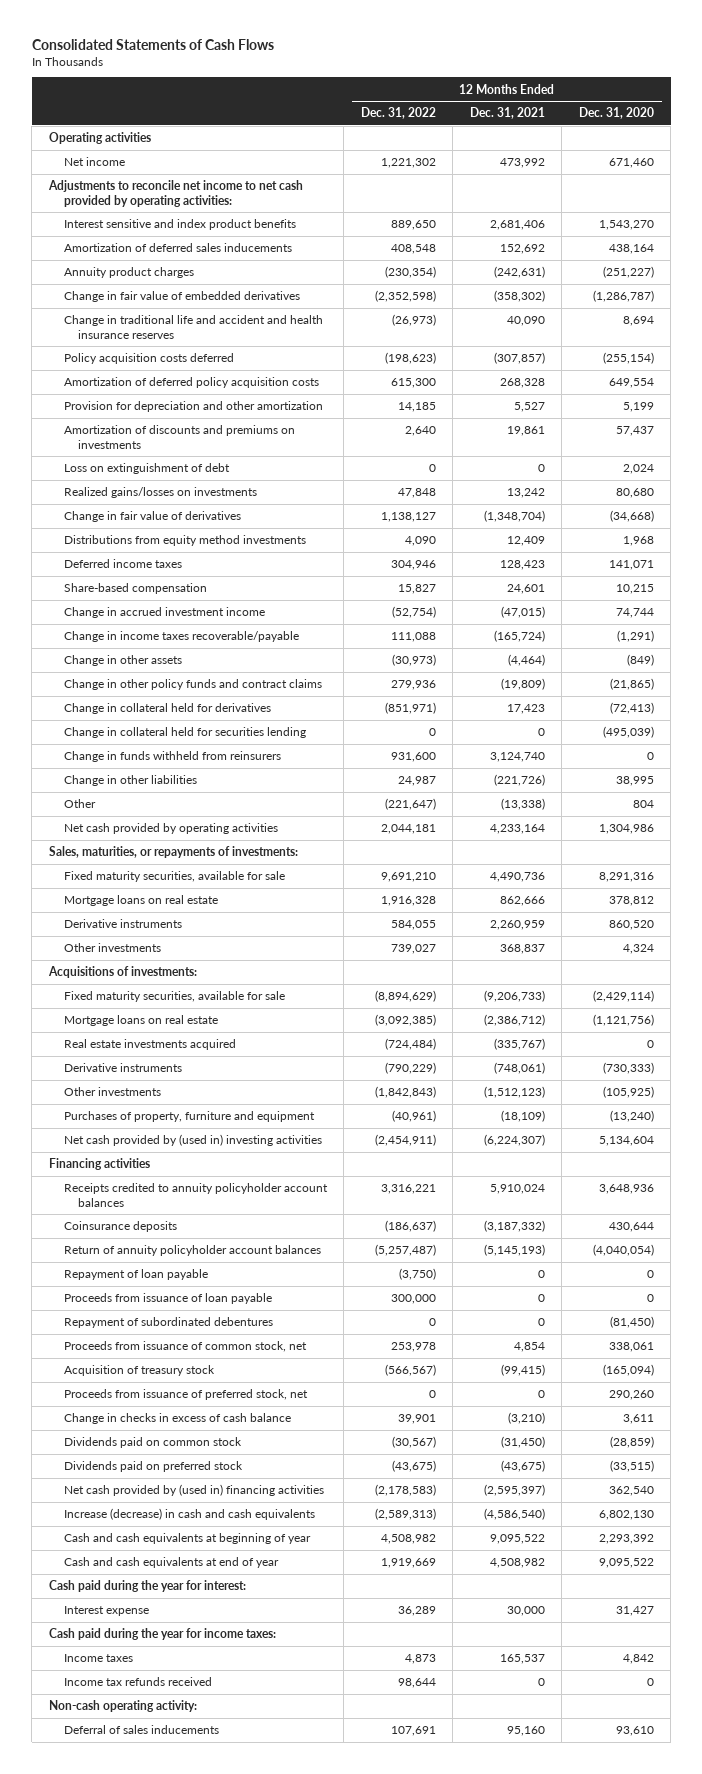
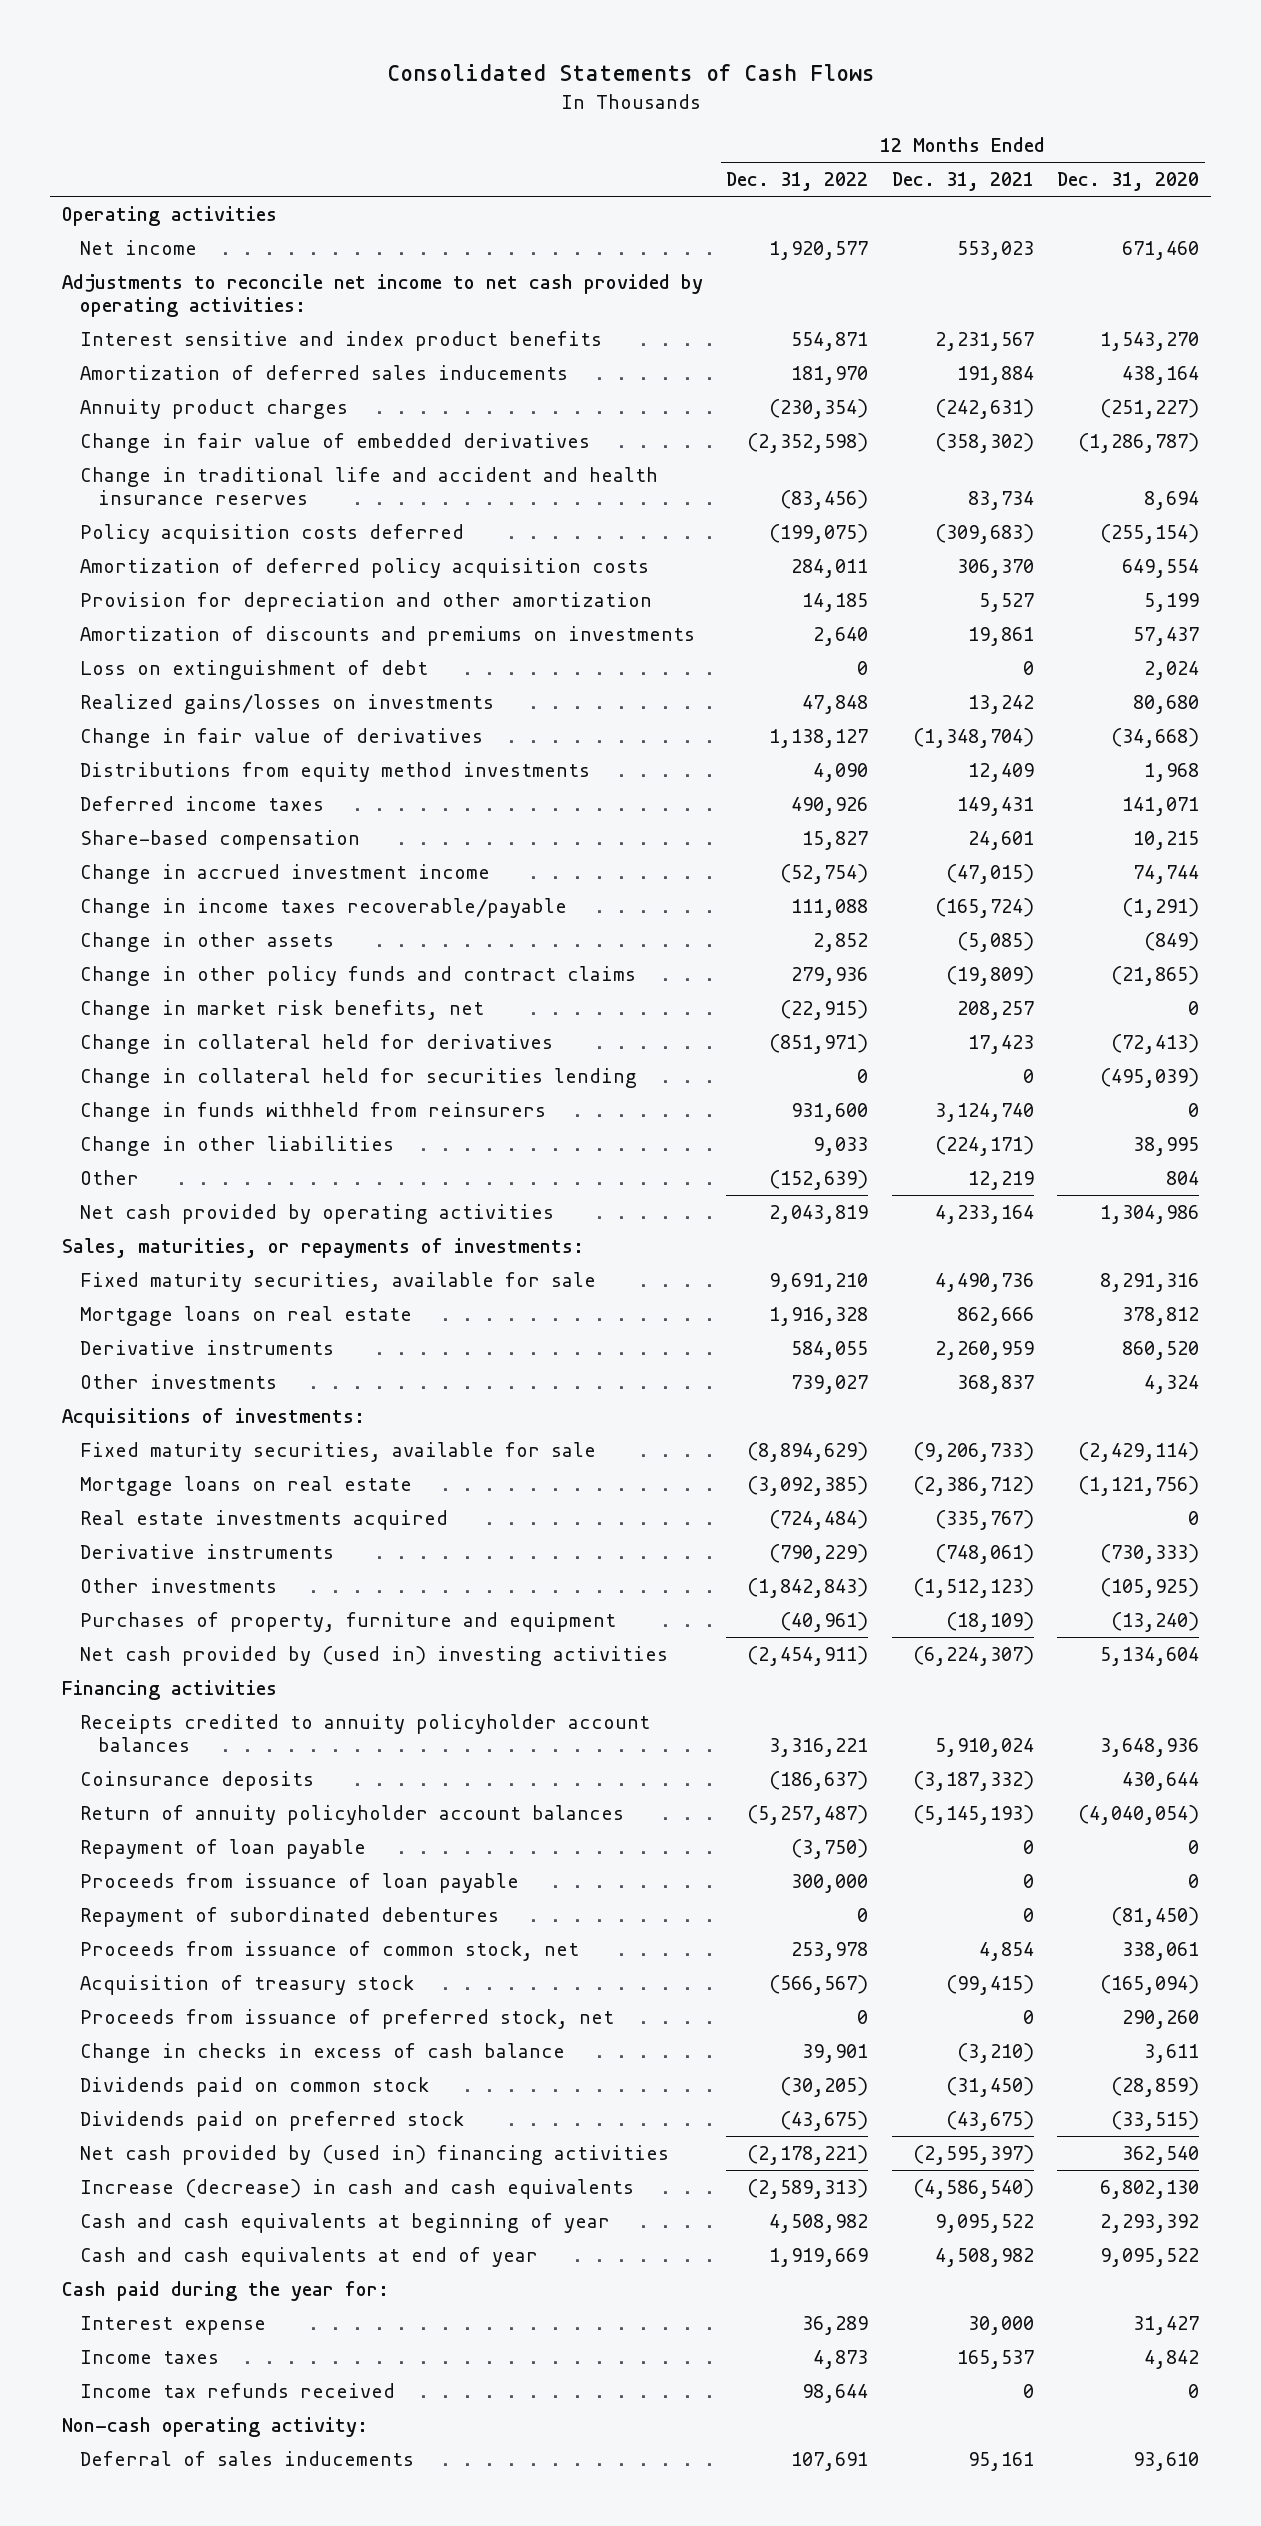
[380,158,436,169] 1,221,302 -> [769,240,869,260] 1,920,577
[499,158,545,169] 473,992 -> [956,240,1034,260] 553,023
[390,220,436,231] 889,650 -> [791,331,869,351] 554,871
[489,220,545,231] 2,681,406 -> [934,331,1034,351] 2,231,567
[390,244,436,255] 408,548 -> [791,365,869,385] 181,970
[499,244,545,255] 152,692 -> [956,365,1034,385] 191,884
[391,314,436,327] (26,973) -> [780,490,869,511] (83,456)
[506,316,545,327] 40,090 -> [967,491,1034,511] 83,734
[384,352,436,365] (198,623) -> [769,523,869,544] (199,075)
[493,352,545,365] (307,857) -> [934,523,1034,544] (309,683)
[390,378,436,389] 615,300 -> [791,558,869,578] 284,011
[499,378,545,389] 268,328 -> [956,558,1034,578] 306,370
[390,560,436,571] 304,946 -> [791,796,869,816] 490,926
[499,560,545,571] 128,423 -> [956,796,1034,816] 149,431
[391,654,436,667] (30,973) -> [813,932,869,952] 2,852
[507,654,545,667] (4,464) -> [956,931,1034,952] (5,085)
none -> [79,999,484,1020] Change in market risk benefits, net
[397,776,436,787] 24,987 -> [813,1136,869,1156] 9,033
[493,774,545,787] (221,726) -> [934,1135,1034,1156] (224,171)
[384,798,436,811] (221,647) -> [769,1169,869,1190] (152,639)
[500,798,545,811] (13,338) -> [967,1170,1034,1190] 12,219
[380,824,436,835] 2,044,181 -> [769,1204,869,1224] 2,043,819
[391,1436,436,1449] (30,567) -> [780,2076,869,2097] (30,205)
[374,1484,436,1497] (2,178,583) -> [747,2144,869,2165] (2,178,221)
[48,1580,246,1593] Cash paid during the year for interest: -> [61,2280,389,2301] Cash paid during the year for:
[48,1628,276,1641] Cash paid during the year for income taxes: -> none
[506,1726,545,1737] 95,160 -> [967,2451,1034,2471] 95,161

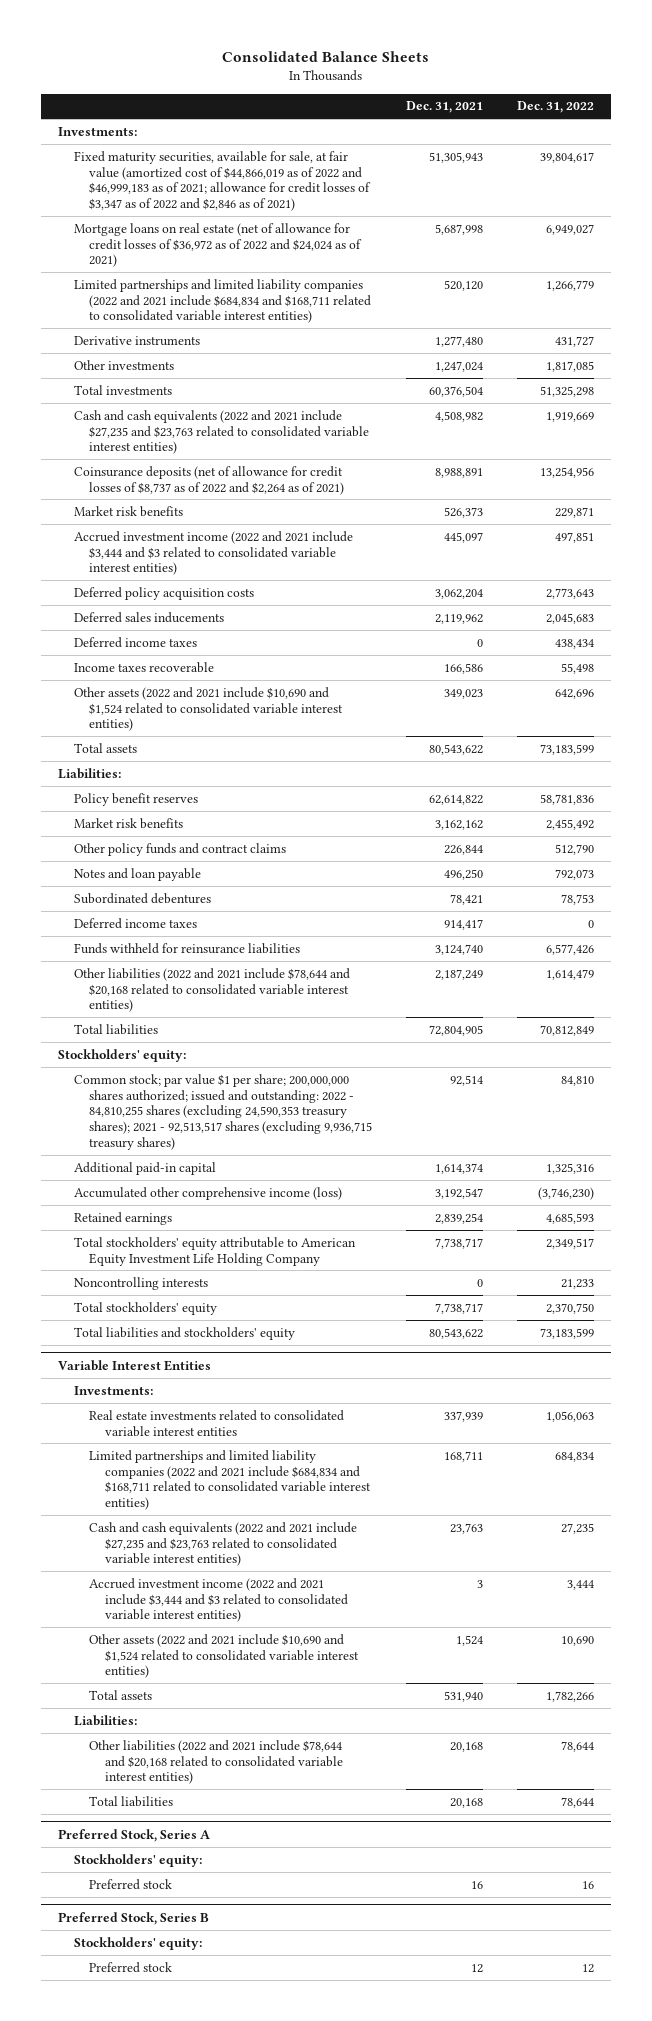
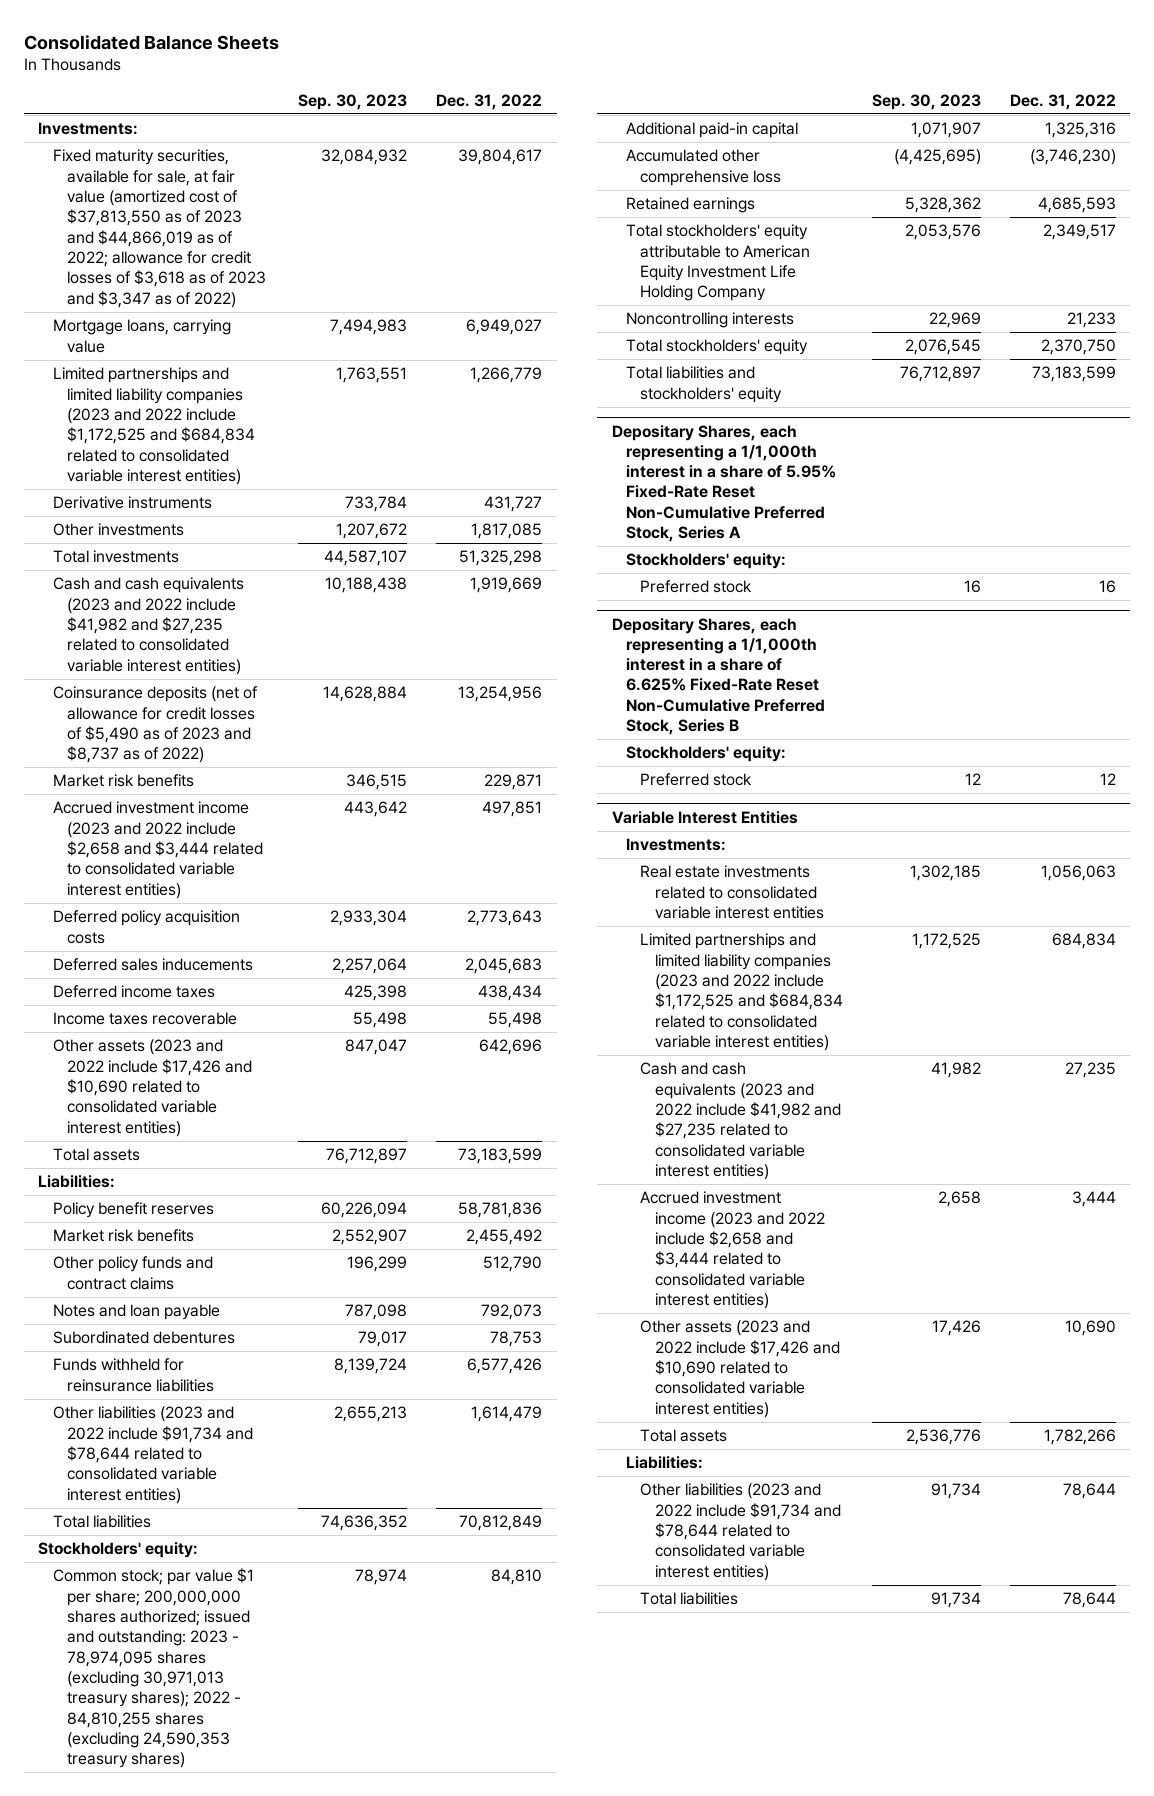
[405,101,483,114] Dec. 31, 2021 -> none
none -> [298,93,408,110] Sep. 30, 2023
[73,150,372,212] Fixed maturity securities, available for sale, at fair value (amortized cost of $44,866,019 as of 2022 and $46,999,183 as of 2021; allowance for credit losses of $3,347 as of 2022 and $2,846 as of 2021) -> [52,149,267,308] Fixed maturity securities, available for sale, at fair value (amortized cost of $37,813,550 as of 2023 and $44,866,019 as of 2022; allowance for credit losses of $3,618 as of 2023 and $3,347 as of 2022)
[73,222,363,268] Mortgage loans on real estate (net of allowance for credit losses of $36,972 as of 2022 and $24,024 as of 2021) -> [52,319,231,353] Mortgage loans, carrying value
[73,278,372,324] Limited partnerships and limited liability companies (2022 and 2021 include $684,834 and $168,711 related to consolidated variable interest entities) -> [52,367,256,485] Limited partnerships and limited liability companies (2023 and 2022 include $1,172,525 and $684,834 related to consolidated variable interest entities)
[73,409,370,455] Cash and cash equivalents (2022 and 2021 include $27,235 and $23,763 related to consolidated variable interest entities) -> [52,577,244,675] Cash and cash equivalents (2023 and 2022 include $41,982 and $27,235 related to consolidated variable interest entities)
[73,465,345,495] Coinsurance deposits (net of allowance for credit losses of $8,737 as of 2022 and $2,264 as of 2021) -> [52,686,258,764] Coinsurance deposits (net of allowance for credit losses of $5,490 as of 2023 and $8,737 as of 2022)
[73,530,353,576] Accrued investment income (2022 and 2021 include $3,444 and $3 related to consolidated variable interest entities) -> [52,801,264,899] Accrued investment income (2023 and 2022 include $2,658 and $3,444 related to consolidated variable interest entities)
[73,686,344,732] Other assets (2022 and 2021 include $10,690 and $1,524 related to consolidated variable interest entities) -> [52,1039,253,1137] Other assets (2023 and 2022 include $17,426 and $10,690 related to consolidated variable interest entities)
[73,917,197,929] Deferred income taxes -> none
[73,967,350,1013] Other liabilities (2022 and 2021 include $78,644 and $20,168 related to consolidated variable interest entities) -> [52,1406,254,1504] Other liabilities (2023 and 2022 include $91,734 and $78,644 related to consolidated variable interest entities)
[73,1073,373,1151] Common stock; par value $1 per share; 200,000,000 shares authorized; issued and outstanding: 2022 - 84,810,255 shares (excluding 24,590,353 treasury shares); 2021 - 92,513,517 shares (excluding 9,936,715 treasury shares) -> [52,1568,254,1769] Common stock; par value $1 per share; 200,000,000 shares authorized; issued and outstanding: 2023 - 78,974,095 shares (excluding 30,971,013 treasury shares); 2022 - 84,810,255 shares (excluding 24,590,353 treasury shares)
[73,1186,342,1200] Accumulated other comprehensive income (loss) -> [626,149,782,186] Accumulated other comprehensive loss
none -> [611,424,837,543] Depositary Shares, each representing a 1/1,000th interest in a share of 5.95% Fixed-Rate Reset Non-Cumulative Preferred Stock, Series A
none -> [626,553,787,570] Stockholders' equity:
none -> [640,580,753,594] Preferred stock
none -> [611,617,826,736] Depositary Shares, each representing a 1/1,000th interest in a share of 6.625% Fixed-Rate Reset Non-Cumulative Preferred Stock, Series B
none -> [626,746,787,763] Stockholders' equity:
none -> [640,773,753,787] Preferred stock
[89,1449,371,1511] Limited partnerships and limited liability companies (2022 and 2021 include $684,834 and $168,711 related to consolidated variable interest entities) -> [640,933,843,1051] Limited partnerships and limited liability companies (2023 and 2022 include $1,172,525 and $684,834 related to consolidated variable interest entities)
[89,1521,358,1567] Cash and cash equivalents (2022 and 2021 include $27,235 and $23,763 related to consolidated variable interest entities) -> [640,1062,841,1180] Cash and cash equivalents (2023 and 2022 include $41,982 and $27,235 related to consolidated variable interest entities)
[89,1577,348,1623] Accrued investment income (2022 and 2021 include $3,444 and $3 related to consolidated variable interest entities) -> [640,1191,825,1309] Accrued investment income (2023 and 2022 include $2,658 and $3,444 related to consolidated variable interest entities)
[89,1633,359,1679] Other assets (2022 and 2021 include $10,690 and $1,524 related to consolidated variable interest entities) -> [640,1320,840,1418] Other assets (2023 and 2022 include $17,426 and $10,690 related to consolidated variable interest entities)
[89,1739,343,1785] Other liabilities (2022 and 2021 include $78,644 and $20,168 related to consolidated variable interest entities) -> [640,1483,841,1581] Other liabilities (2023 and 2022 include $91,734 and $78,644 related to consolidated variable interest entities)
[58,1828,211,1842] Preferred Stock, Series A -> none
[73,1853,202,1867] Stockholders' equity: -> none
[89,1878,173,1890] Preferred stock -> none
[58,1911,210,1925] Preferred Stock, Series B -> none
[73,1936,202,1950] Stockholders' equity: -> none
[89,1961,173,1973] Preferred stock -> none

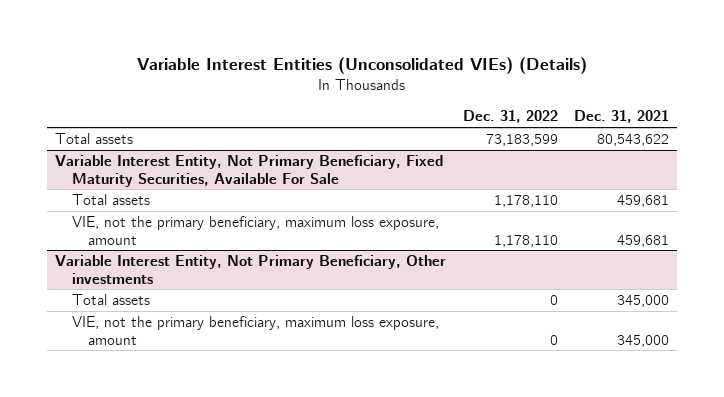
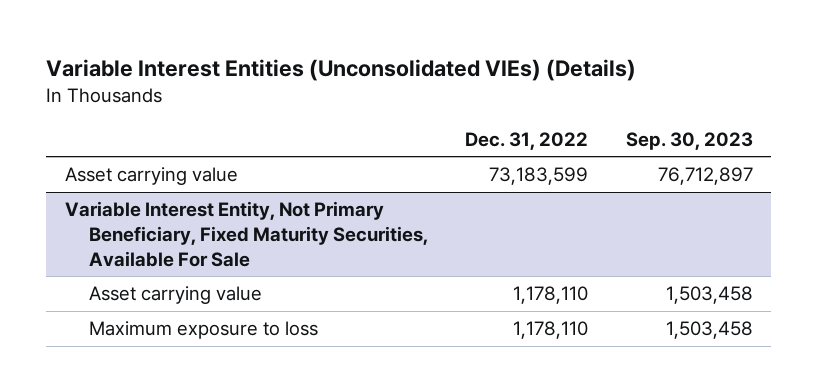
[574,110,670,124] Dec. 31, 2021 -> none
none -> [625,131,753,150] Sep. 30, 2023
[55,133,134,145] Total assets -> [64,167,238,186] Asset carrying value
[55,255,447,284] Variable Interest Entity, Not Primary Beneficiary, Other investments -> none
[71,294,150,306] Total assets -> none
[71,316,439,345] VIE, not the primary beneficiary, maximum loss exposure, amount -> none
[71,194,150,206] Total assets -> [88,286,262,305] Asset carrying value
[71,216,439,245] VIE, not the primary beneficiary, maximum loss exposure, amount -> [88,321,318,340] Maximum exposure to loss

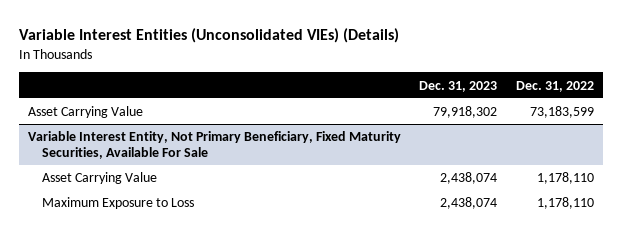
[625,131,753,150] Sep. 30, 2023 -> none
none -> [419,80,498,92] Dec. 31, 2023
[64,167,238,186] Asset carrying value -> [28,106,144,119] Asset Carrying Value
[88,286,262,305] Asset carrying value -> [42,172,158,185] Asset Carrying Value
[88,321,318,340] Maximum exposure to loss -> [42,197,195,210] Maximum Exposure to Loss

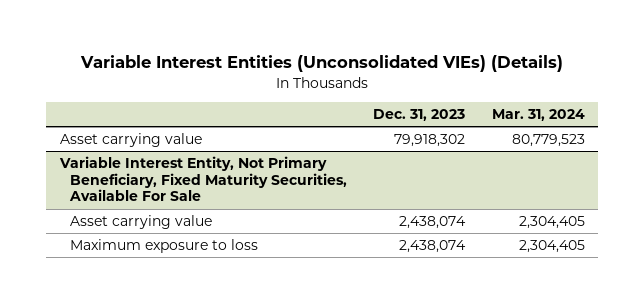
[515,80,594,92] Dec. 31, 2022 -> none
none -> [491,108,585,121] Mar. 31, 2024
[28,106,144,119] Asset Carrying Value -> [59,133,202,148] Asset carrying value
[42,172,158,185] Asset Carrying Value -> [69,215,212,230] Asset carrying value
[42,197,195,210] Maximum Exposure to Loss -> [69,239,258,254] Maximum exposure to loss

